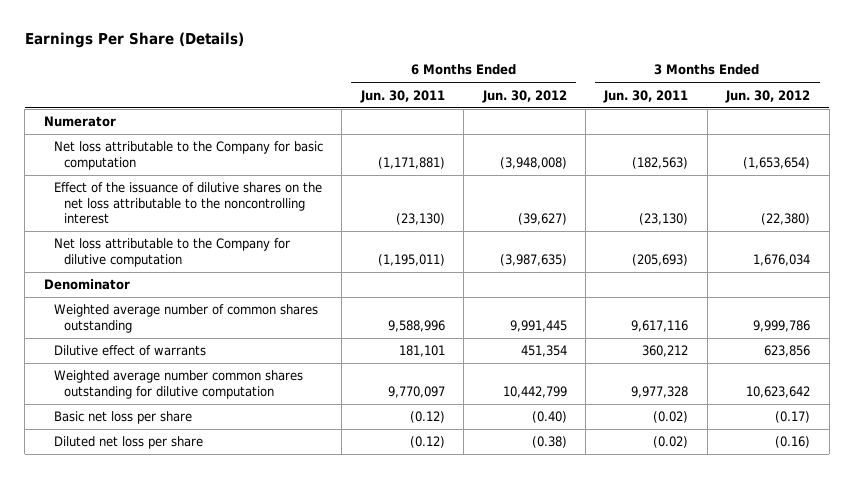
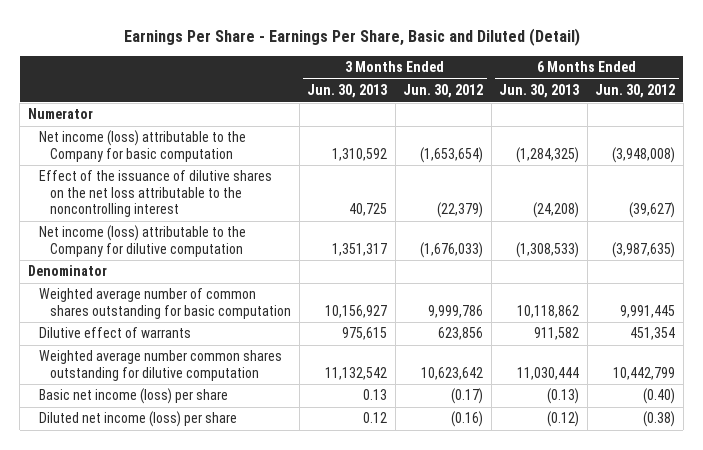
[24,32,244,49] Earnings Per Share (Details) -> [123,27,580,46] Earnings Per Share - Earnings Per Share, Basic and Diluted (Detail)
[359,89,445,103] Jun. 30, 2011 -> none
[603,89,689,103] Jun. 30, 2011 -> none
none -> [307,84,388,99] Jun. 30, 2013
none -> [499,84,580,99] Jun. 30, 2013
[53,141,323,170] Net loss attributable to the Company for basic computation -> [39,130,247,162] Net income (loss) attributable to the Company for basic computation
[761,213,811,226] (22,380) -> [437,202,484,219] (22,379)
[53,238,290,267] Net loss attributable to the Company for dilutive computation -> [39,225,247,257] Net income (loss) attributable to the Company for dilutive computation
[753,253,811,266] 1,676,034 -> [420,241,484,258] (1,676,033)
[53,304,318,333] Weighted average number of common shares outstanding -> [39,288,292,319] Weighted average number of common shares outstanding for basic computation
[53,411,192,425] Basic net loss per share -> [39,388,229,405] Basic net income (loss) per share
[53,436,203,450] Diluted net loss per share -> [39,411,238,428] Diluted net income (loss) per share

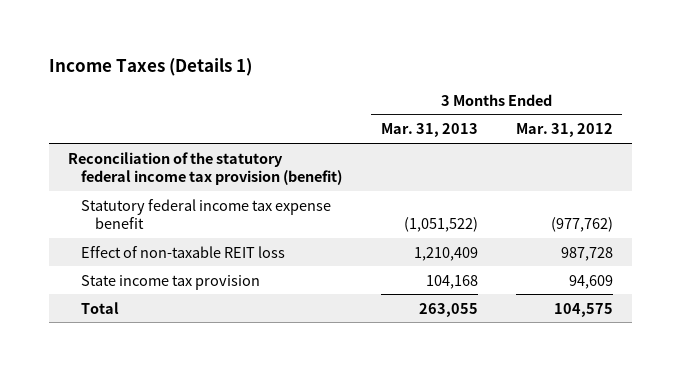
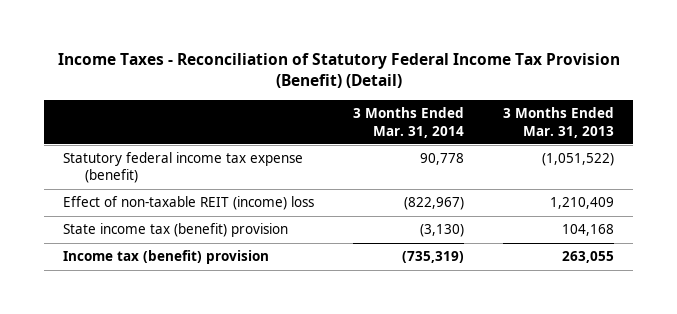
[49,57,253,76] Income Taxes (Details 1) -> [57,53,620,89] Income Taxes - Reconciliation of Statutory Federal Income Tax Provision (Benefit) (Detail)
[515,123,613,138] Mar. 31, 2012 -> none
none -> [353,107,465,138] 3 Months Ended Mar. 31, 2014
[68,151,343,185] Reconciliation of the statutory federal income tax provision (benefit) -> none
[81,198,332,229] Statutory federal income tax expense benefit -> [63,152,304,184] Statutory federal income tax expense (benefit)
[81,245,286,258] Effect of non-taxable REIT loss -> [63,196,315,211] Effect of non-taxable REIT (income) loss
[81,274,261,290] State income tax provision -> [63,223,289,238] State income tax (benefit) provision
[81,301,120,314] Total -> [63,250,270,265] Income tax (benefit) provision

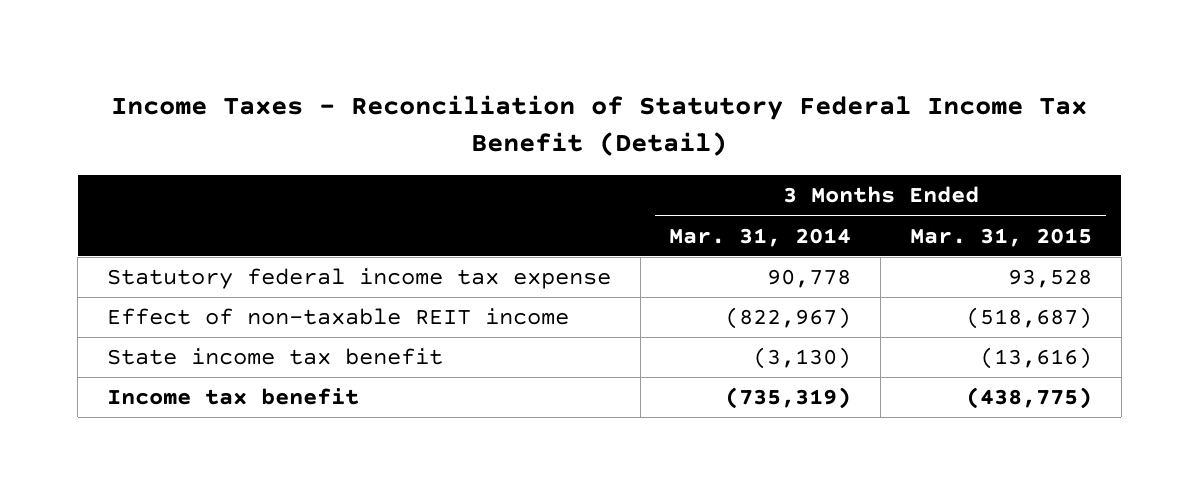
[57,53,620,89] Income Taxes - Reconciliation of Statutory Federal Income Tax Provision (Benefit) (Detail) -> [111,95,1088,157] Income Taxes - Reconciliation of Statutory Federal Income Tax Benefit (Detail)
[503,107,615,138] 3 Months Ended Mar. 31, 2013 -> none
none -> [909,227,1092,247] Mar. 31, 2015
[63,152,304,184] Statutory federal income tax expense (benefit) -> [106,268,611,290] Statutory federal income tax expense
[63,196,315,211] Effect of non-taxable REIT (income) loss -> [106,308,569,326] Effect of non-taxable REIT income
[63,223,289,238] State income tax (benefit) provision -> [106,348,443,366] State income tax benefit
[63,250,270,265] Income tax (benefit) provision -> [106,388,359,406] Income tax benefit

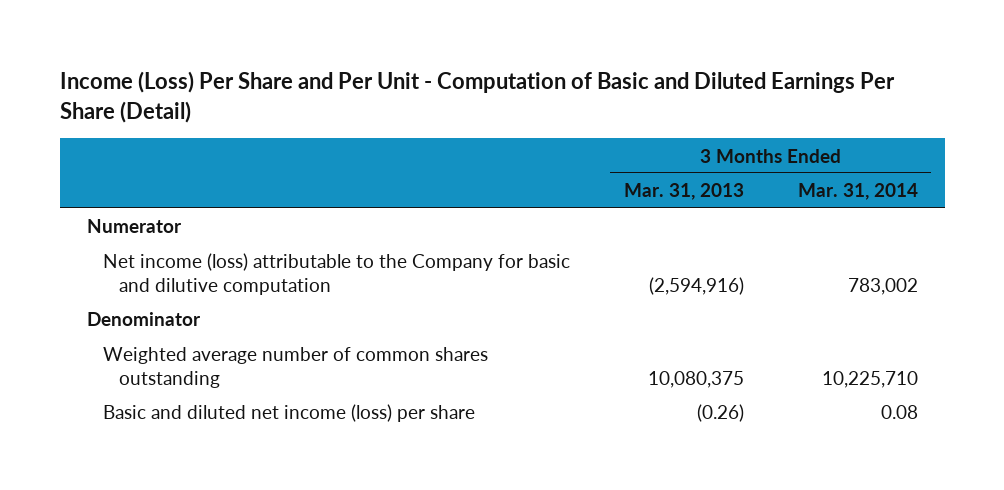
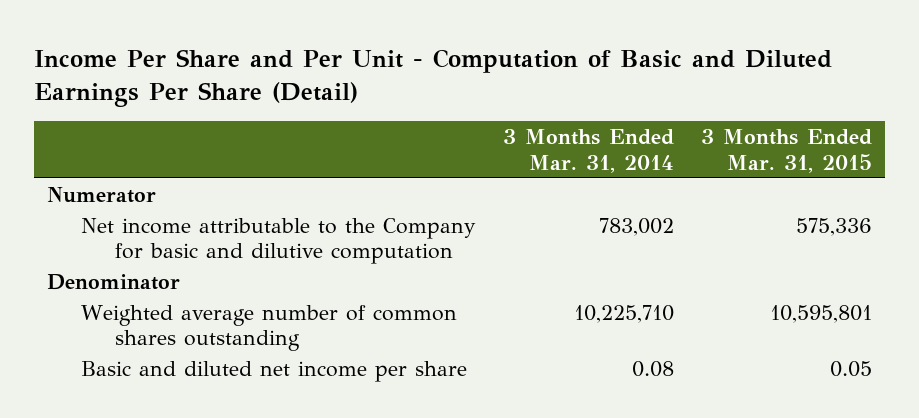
[59,71,895,124] Income (Loss) Per Share and Per Unit - Computation of Basic and Diluted Earnings Per Share (Detail) -> [33,48,832,108] Income Per Share and Per Unit - Computation of Basic and Diluted Earnings Per Share (Detail)
[623,183,744,201] Mar. 31, 2013 -> none
none -> [700,129,872,173] 3 Months Ended Mar. 31, 2015
[102,253,570,296] Net income (loss) attributable to the Company for basic and dilutive computation -> [81,217,477,265] Net income attributable to the Company for basic and dilutive computation
[102,404,475,423] Basic and diluted net income (loss) per share -> [81,360,468,382] Basic and diluted net income per share

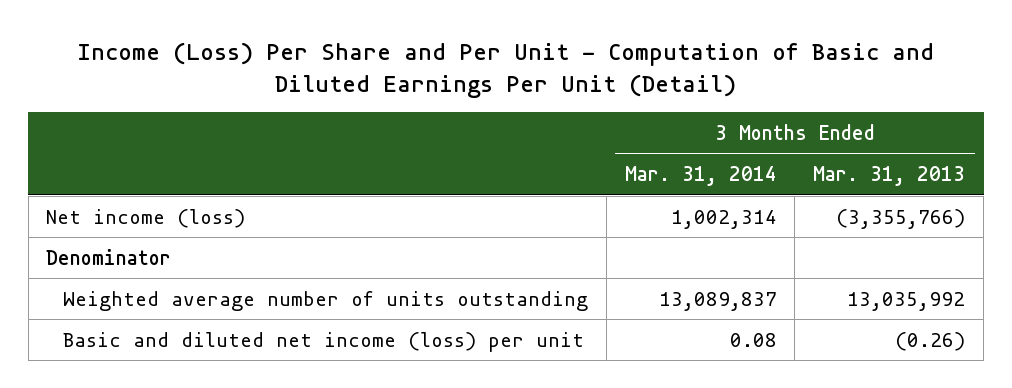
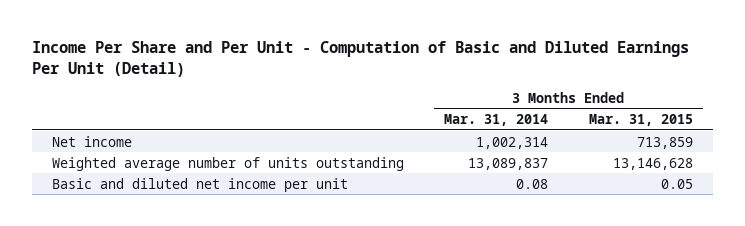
[76,41,934,98] Income (Loss) Per Share and Per Unit - Computation of Basic and Diluted Earnings Per Unit (Detail) -> [31,40,689,77] Income Per Share and Per Unit - Computation of Basic and Diluted Earnings Per Unit (Detail)
[813,166,966,187] Mar. 31, 2013 -> none
none -> [588,114,693,127] Mar. 31, 2015
[46,248,172,265] Denominator -> none
[46,208,246,228] Net income (loss) -> [52,135,133,147] Net income
[62,331,584,352] Basic and diluted net income (loss) per unit -> [52,177,349,192] Basic and diluted net income per unit

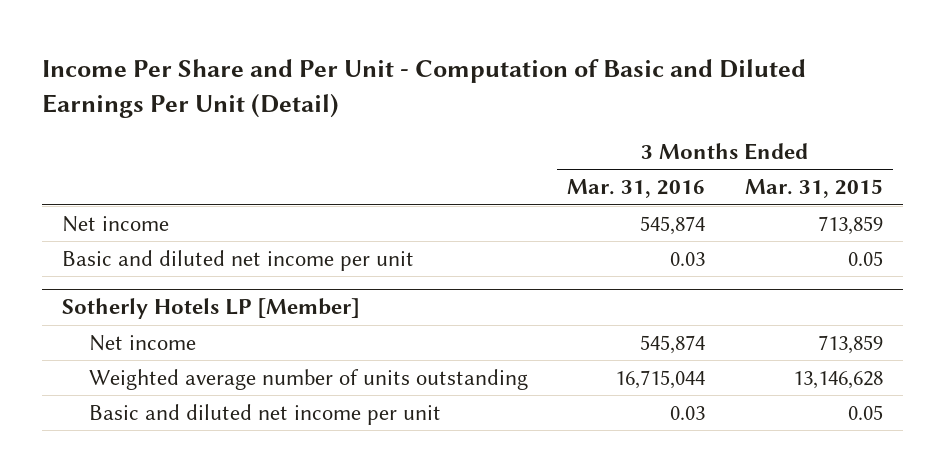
[444,114,549,127] Mar. 31, 2014 -> none
none -> [567,179,706,199] Mar. 31, 2016
none -> [62,249,415,271] Basic and diluted net income per unit
none -> [62,298,361,320] Sotherly Hotels LP [Member]
none -> [88,334,196,351] Net income

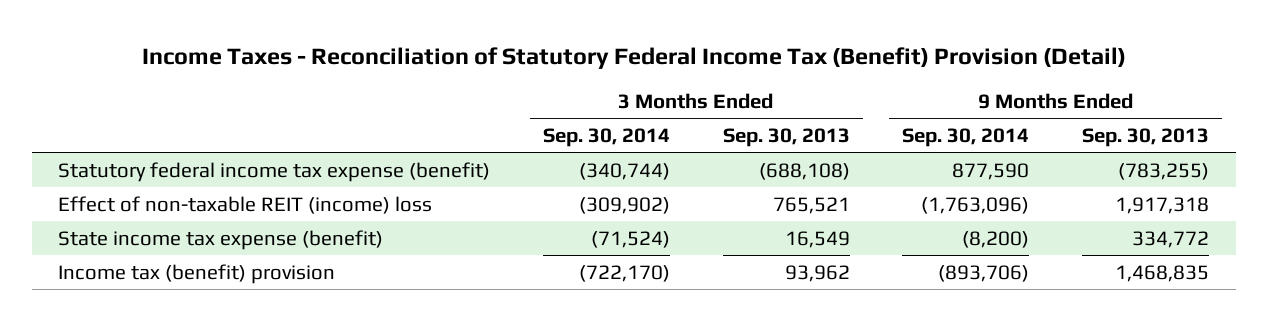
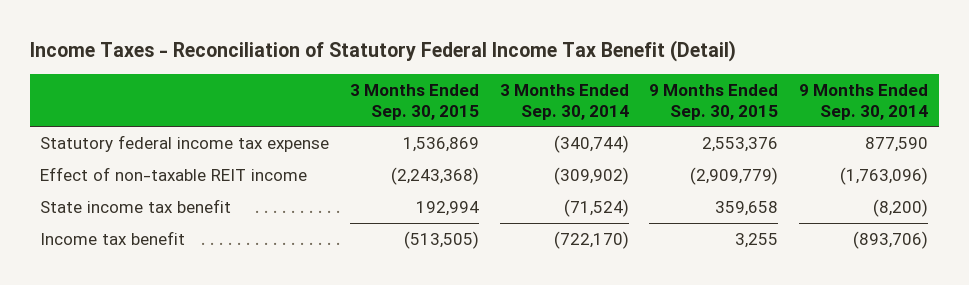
[141,46,1126,69] Income Taxes - Reconciliation of Statutory Federal Income Tax (Benefit) Provision (Detail) -> [30,39,737,62] Income Taxes - Reconciliation of Statutory Federal Income Tax Benefit (Detail)
[722,128,850,148] Sep. 30, 2013 -> none
[1082,128,1210,148] Sep. 30, 2013 -> none
none -> [350,83,480,120] 3 Months Ended Sep. 30, 2015
none -> [649,83,779,120] 9 Months Ended Sep. 30, 2015
[58,161,491,182] Statutory federal income tax expense (benefit) -> [40,135,330,153] Statutory federal income tax expense
[58,195,433,214] Effect of non-taxable REIT (income) loss -> [40,167,308,182] Effect of non-taxable REIT income
[58,229,384,250] State income tax expense (benefit) -> [40,199,232,214] State income tax benefit
[58,263,336,284] Income tax (benefit) provision -> [40,231,186,246] Income tax benefit

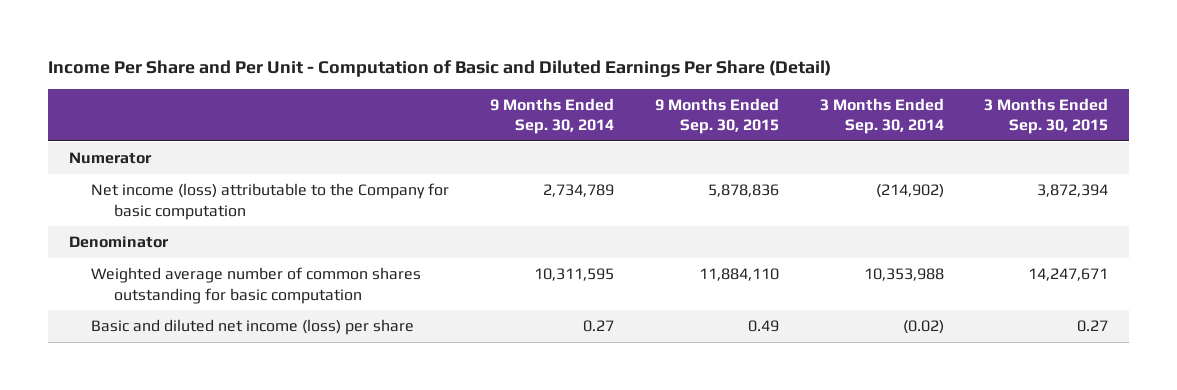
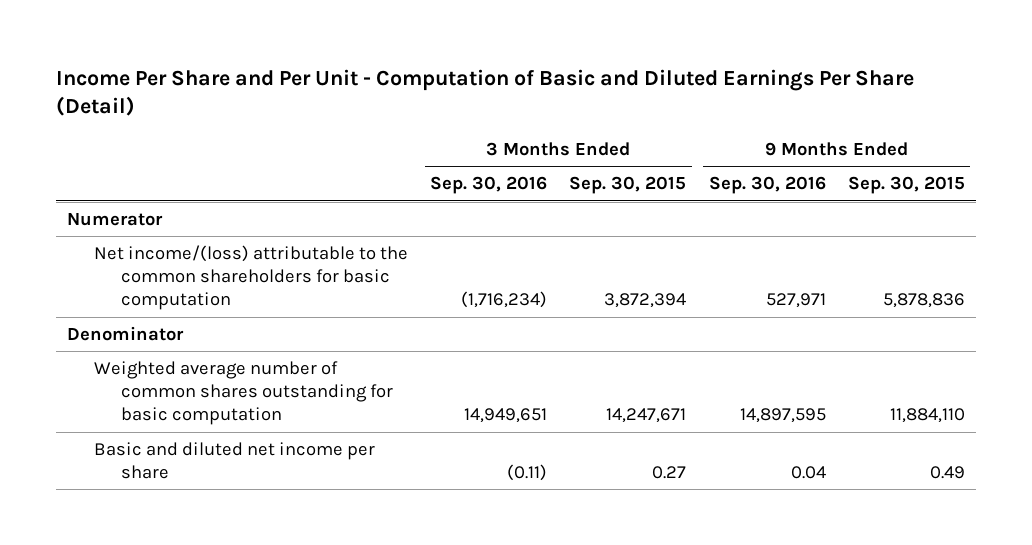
[490,97,615,135] 9 Months Ended Sep. 30, 2014 -> none
[819,97,944,135] 3 Months Ended Sep. 30, 2014 -> none
none -> [430,176,548,195] Sep. 30, 2016
none -> [708,176,826,195] Sep. 30, 2016
[91,183,450,220] Net income (loss) attributable to the Company for basic computation -> [93,244,408,311] Net income/(loss) attributable to the common shareholders for basic computation
[91,319,415,336] Basic and diluted net income (loss) per share -> [93,441,375,480] Basic and diluted net income per share

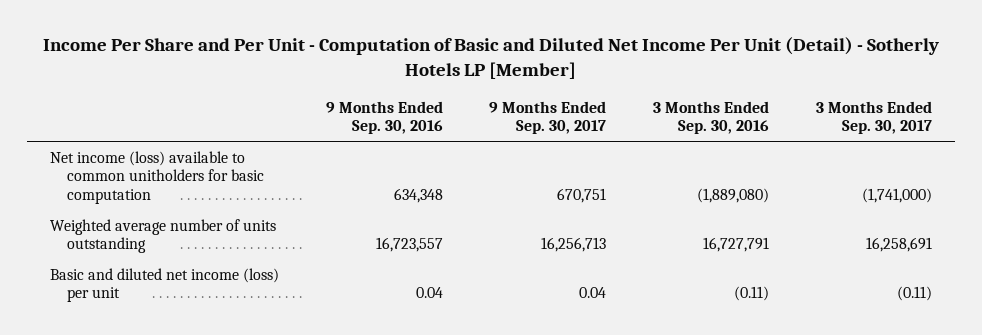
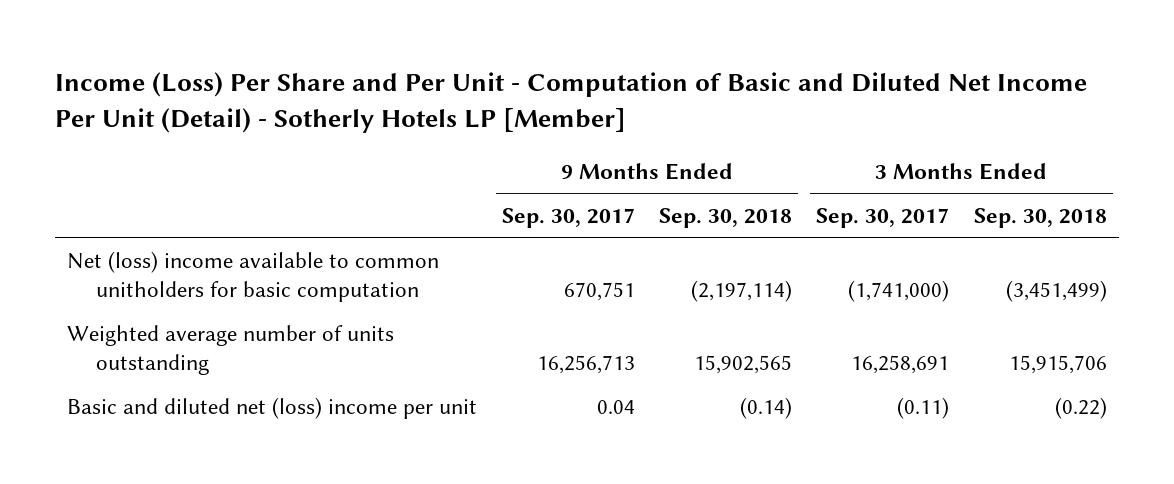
[42,37,939,80] Income Per Share and Per Unit - Computation of Basic and Diluted Net Income Per Unit (Detail) - Sotherly Hotels LP [Member] -> [55,72,1088,133] Income (Loss) Per Share and Per Unit - Computation of Basic and Diluted Net Income Per Unit (Detail) - Sotherly Hotels LP [Member]
[325,100,443,135] 9 Months Ended Sep. 30, 2016 -> none
[652,100,769,135] 3 Months Ended Sep. 30, 2016 -> none
none -> [658,208,792,229] Sep. 30, 2018
none -> [973,208,1107,229] Sep. 30, 2018
[50,150,265,204] Net income (loss) available to common unitholders for basic computation -> [67,251,440,303] Net (loss) income available to common unitholders for basic computation
[50,267,280,303] Basic and diluted net income (loss) per unit -> [67,397,478,420] Basic and diluted net (loss) income per unit

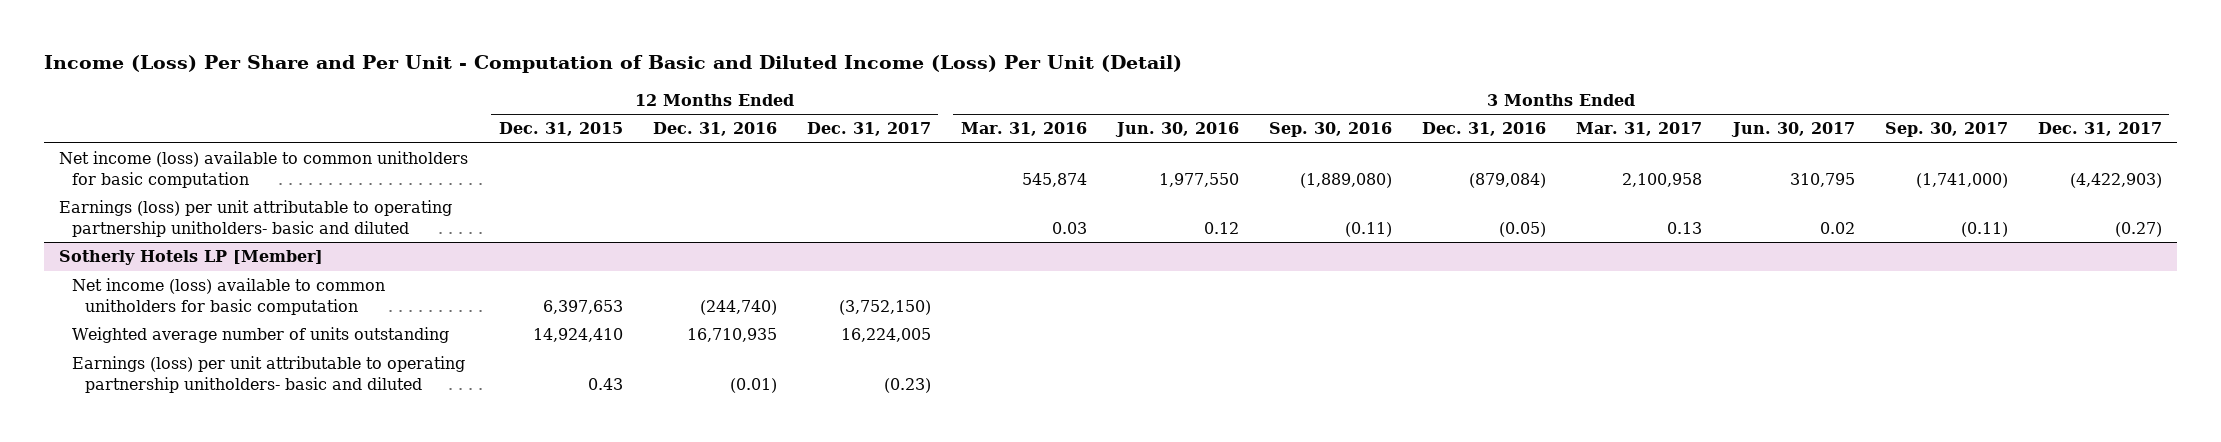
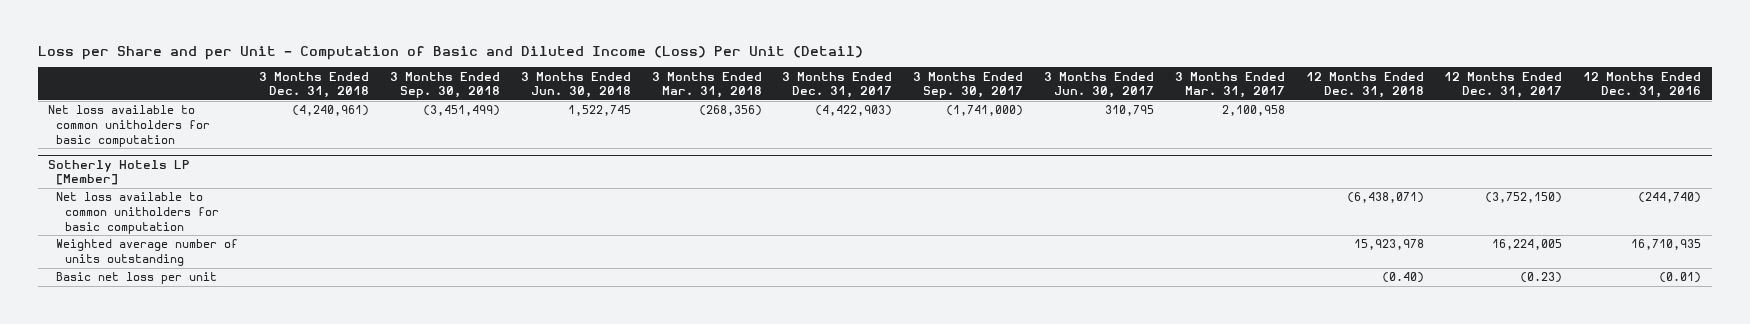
[44,55,1183,74] Income (Loss) Per Share and Per Unit - Computation of Basic and Diluted Income (Loss) Per Unit (Detail) -> [37,45,863,60] Loss per Share and per Unit - Computation of Basic and Diluted Income (Loss) Per Unit (Detail)
[498,122,623,137] Dec. 31, 2015 -> none
[960,122,1087,137] Mar. 31, 2016 -> none
[1115,122,1240,138] Jun. 30, 2016 -> none
[1269,122,1393,138] Sep. 30, 2016 -> none
[1422,122,1547,137] Dec. 31, 2016 -> none
none -> [259,71,370,99] 3 Months Ended Dec. 31, 2018
none -> [390,71,501,99] 3 Months Ended Sep. 30, 2018
none -> [520,71,631,99] 3 Months Ended Jun. 30, 2018
none -> [651,71,762,99] 3 Months Ended Mar. 31, 2018
none -> [1305,71,1424,99] 12 Months Ended Dec. 31, 2018
[59,200,453,237] Earnings (loss) per unit attributable to operating partnership unitholders- basic and diluted -> none
[59,151,469,188] Net income (loss) available to common unitholders for basic computation -> [48,105,211,147] Net loss available to common unitholders for basic computation
[72,278,386,315] Net income (loss) available to common unitholders for basic computation -> [56,192,219,234] Net loss available to common unitholders for basic computation
[72,356,466,393] Earnings (loss) per unit attributable to operating partnership unitholders- basic and diluted -> [56,272,218,285] Basic net loss per unit

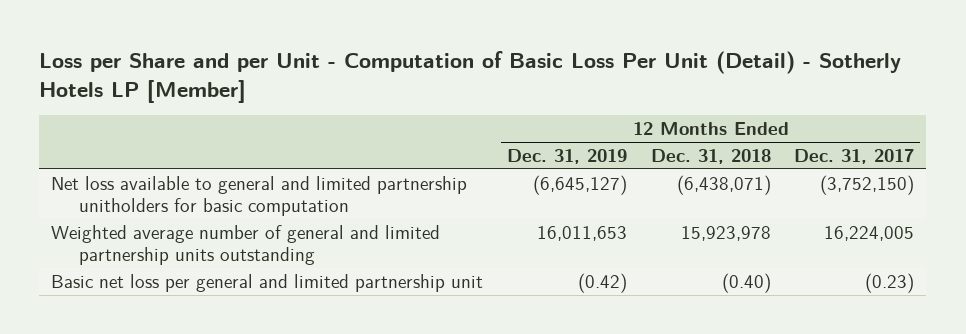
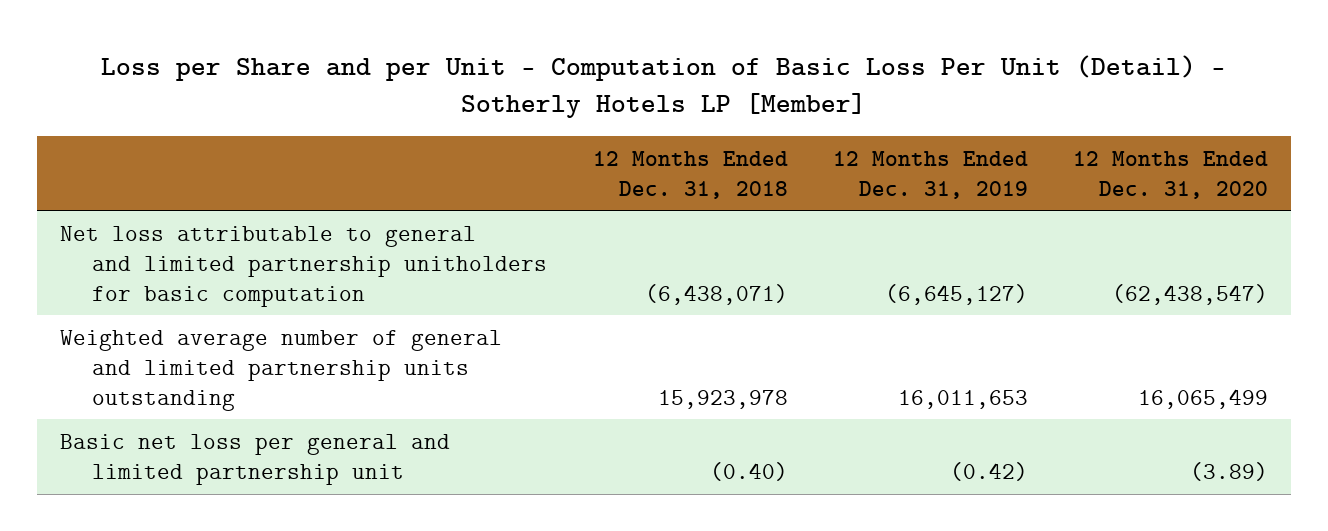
[794,148,915,164] Dec. 31, 2017 -> none
none -> [1073,150,1269,199] 12 Months Ended Dec. 31, 2020
[51,175,468,216] Net loss available to general and limited partnership unitholders for basic computation -> [59,225,548,307] Net loss attributable to general and limited partnership unitholders for basic computation

